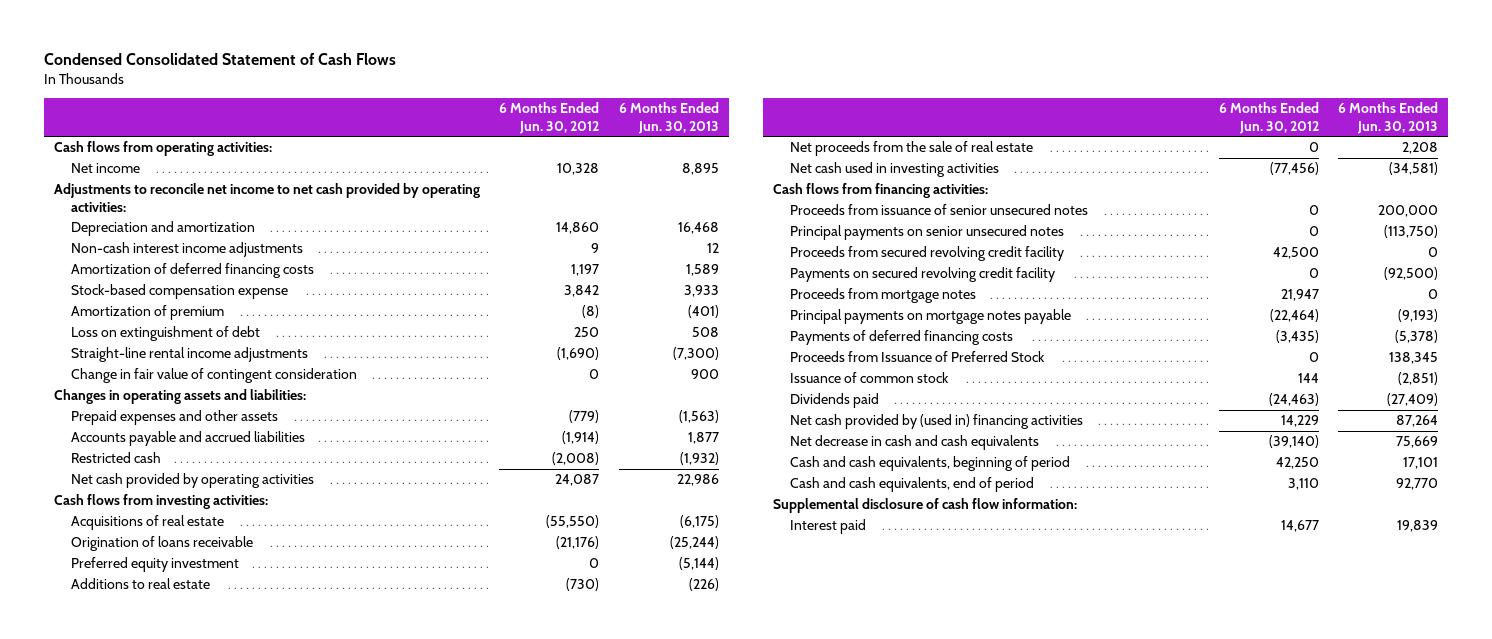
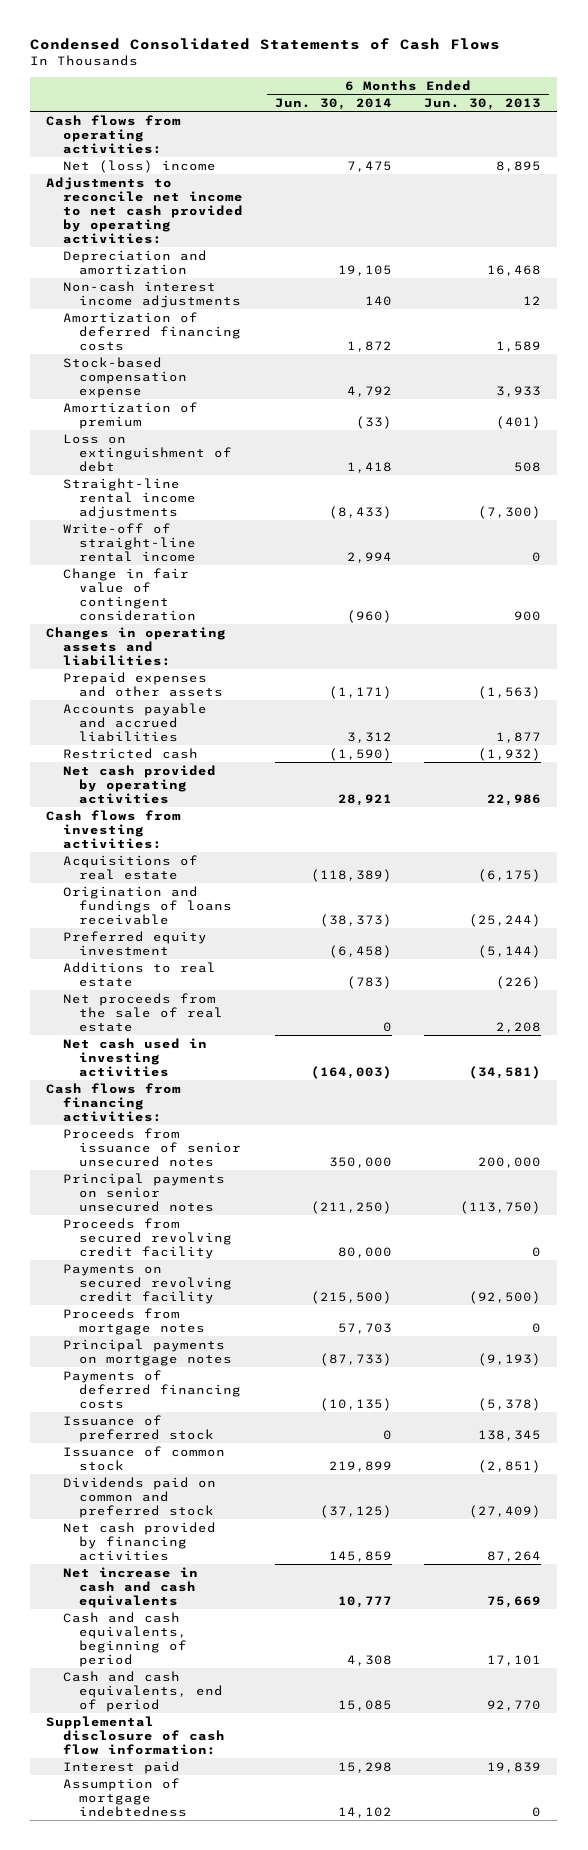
[43,53,396,66] Condensed Consolidated Statement of Cash Flows -> [30,37,501,50] Condensed Consolidated Statements of Cash Flows
[499,102,600,134] 6 Months Ended Jun. 30, 2012 -> none
none -> [274,97,392,110] Jun. 30, 2014
[70,163,140,174] Net income -> [62,159,216,173] Net (loss) income
none -> [62,522,196,562] Write-off of straight-line rental income
[70,536,253,552] Origination of loans receivable -> [62,885,232,925] Origination and fundings of loans receivable
[790,309,1072,325] Principal payments on mortgage notes payable -> [62,1338,232,1366] Principal payments on mortgage notes
[790,351,1046,363] Proceeds from Issuance of Preferred Stock -> [62,1414,214,1442] Issuance of preferred stock
[790,393,880,409] Dividends paid -> [62,1476,216,1518] Dividends paid on common and preferred stock
[790,414,1084,430] Net cash provided by (used in) financing activities -> [62,1521,216,1561] Net cash provided by financing activities
[790,435,1040,451] Net decrease in cash and cash equivalents -> [62,1566,198,1608] Net increase in cash and cash equivalents
none -> [62,1777,187,1817] Assumption of mortgage indebtedness

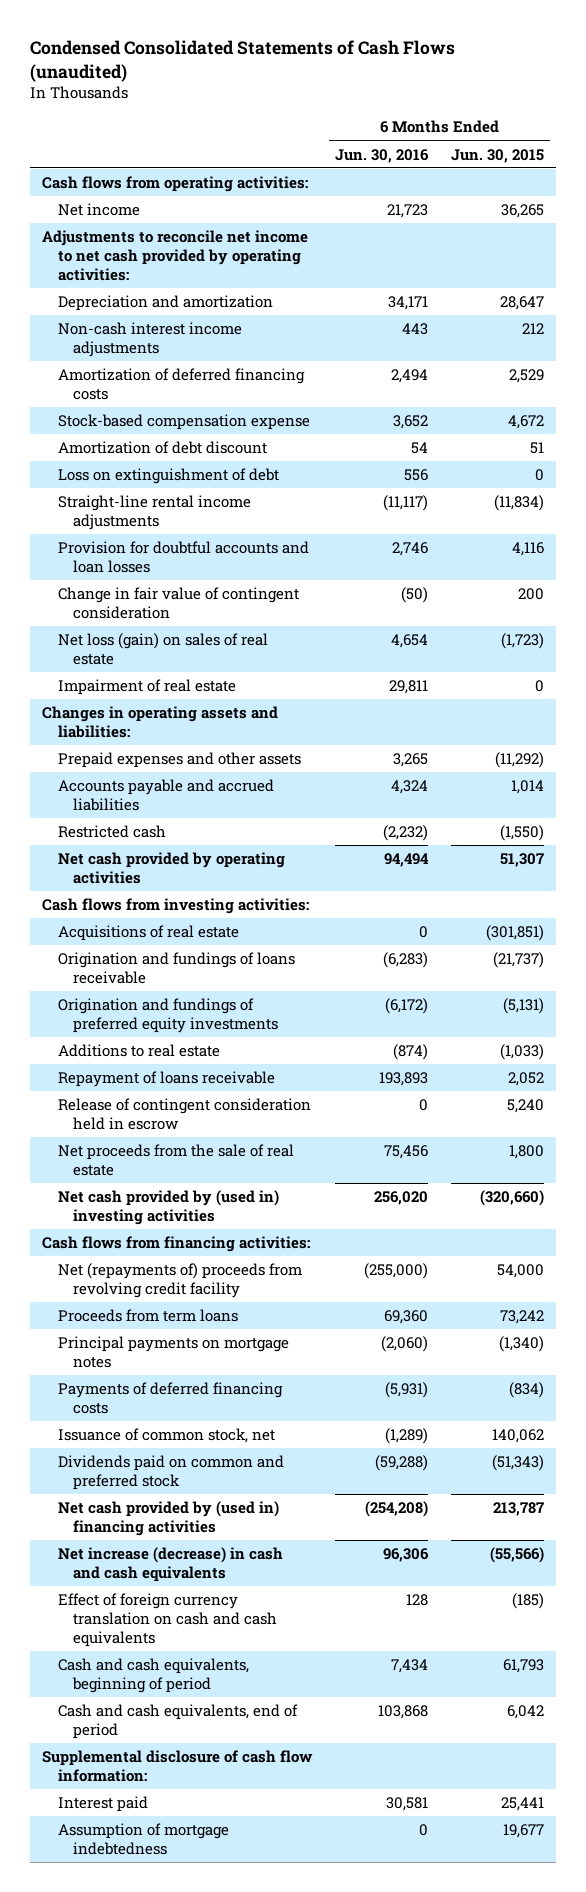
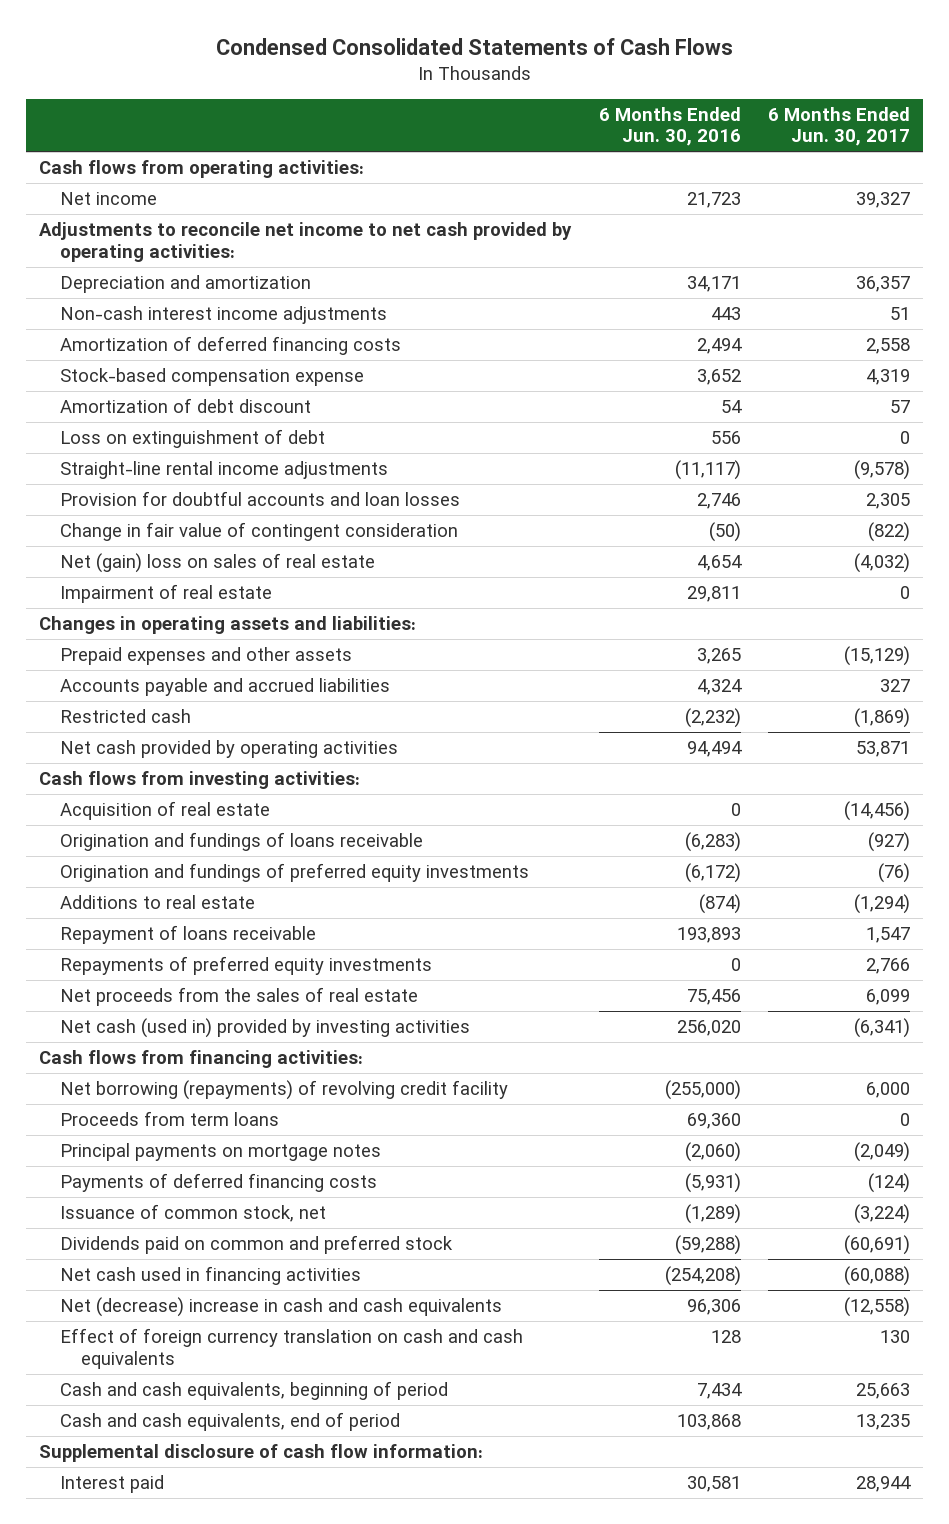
[30,40,456,82] Condensed Consolidated Statements of Cash Flows (unaudited) -> [215,37,733,55] Condensed Consolidated Statements of Cash Flows
[451,148,545,163] Jun. 30, 2015 -> none
none -> [767,106,910,147] 6 Months Ended Jun. 30, 2017
[57,633,268,666] Net loss (gain) on sales of real estate -> [60,553,376,574] Net (gain) loss on sales of real estate
[57,925,239,942] Acquisitions of real estate -> [60,801,271,821] Acquisition of real estate
[57,1098,311,1131] Release of contingent consideration held in escrow -> none
none -> [60,956,433,976] Repayments of preferred equity investments
[57,1144,294,1177] Net proceeds from the sale of real estate -> [60,987,419,1007] Net proceeds from the sales of real estate
[57,1190,279,1226] Net cash provided by (used in) investing activities -> [60,1018,471,1039] Net cash (used in) provided by investing activities
[57,1263,302,1299] Net (repayments of) proceeds from revolving credit facility -> [60,1080,509,1101] Net borrowing (repayments) of revolving credit facility
[57,1501,279,1537] Net cash provided by (used in) financing activities -> [60,1266,362,1286] Net cash used in financing activities
[57,1547,283,1583] Net increase (decrease) in cash and cash equivalents -> [60,1297,503,1318] Net (decrease) increase in cash and cash equivalents
[57,1823,229,1856] Assumption of mortgage indebtedness -> none

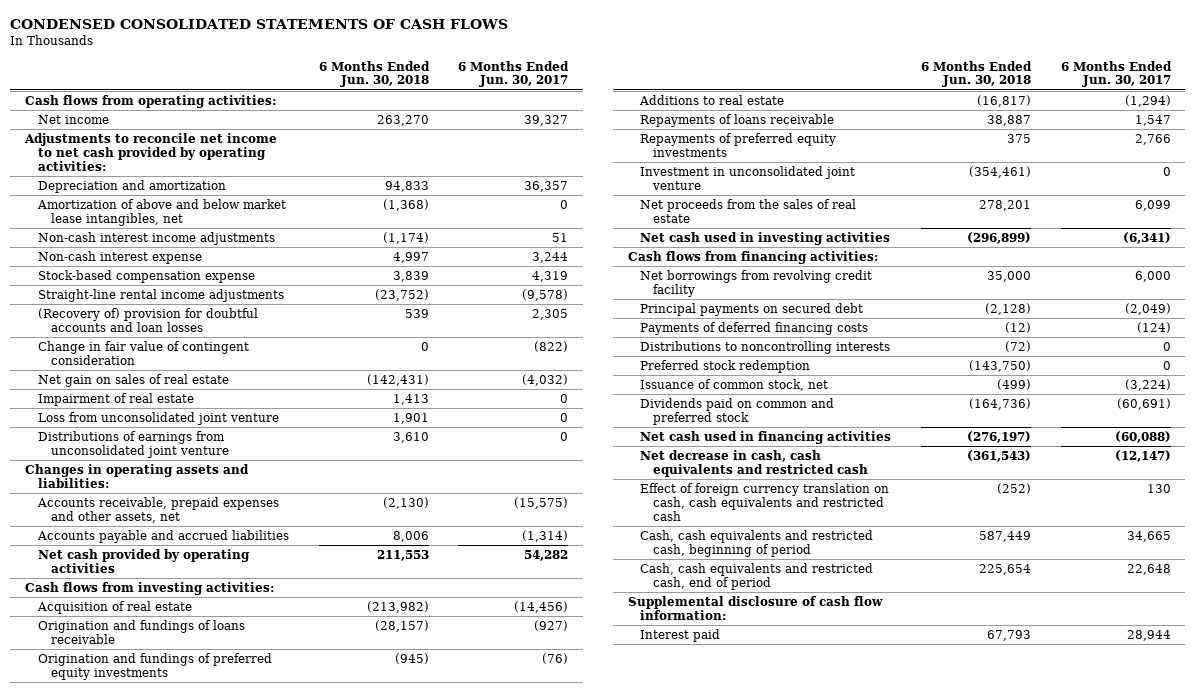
[215,37,733,55] Condensed Consolidated Statements of Cash Flows -> [10,18,509,29] CONDENSED CONSOLIDATED STATEMENTS OF CASH FLOWS
[598,106,741,147] 6 Months Ended Jun. 30, 2016 -> none
none -> [318,60,430,88] 6 Months Ended Jun. 30, 2018
none -> [36,198,286,226] Amortization of above and below market lease intangibles, net
[60,336,402,356] Amortization of deferred financing costs -> none
none -> [37,250,202,264] Non-cash interest expense
[60,398,312,414] Amortization of debt discount -> none
[60,429,326,449] Loss on extinguishment of debt -> none
[60,491,461,507] Provision for doubtful accounts and loan losses -> [37,307,258,332] (Recovery of) provision for doubtful accounts and loan losses
[60,553,376,574] Net (gain) loss on sales of real estate -> [37,373,229,387] Net gain on sales of real estate
none -> [37,411,279,425] Loss from unconsolidated joint venture
none -> [37,430,229,458] Distributions of earnings from unconsolidated joint venture
[60,709,192,724] Restricted cash -> none
[60,647,353,666] Prepaid expenses and other assets -> [36,496,279,523] Accounts receivable, prepaid expenses and other assets, net
[843,646,910,667] (15,129) -> [514,496,569,509] (15,575)
[879,679,910,693] 327 -> [522,529,569,542] (1,314)
[855,741,910,758] 53,871 -> [524,549,569,561] 54,282
[60,925,317,945] Repayment of loans receivable -> [640,113,835,127] Repayments of loans receivable
none -> [640,165,856,190] Investment in unconsolidated joint venture
[60,1018,471,1039] Net cash (used in) provided by investing activities -> [640,231,891,245] Net cash used in investing activities
[60,1111,280,1127] Proceeds from term loans -> none
[60,1080,509,1101] Net borrowing (repayments) of revolving credit facility -> [640,269,873,297] Net borrowings from revolving credit facility
[60,1143,382,1162] Principal payments on mortgage notes -> [640,302,864,316] Principal payments on secured debt
none -> [640,340,891,354] Distributions to noncontrolling interests
none -> [640,359,811,373] Preferred stock redemption
[60,1297,503,1318] Net (decrease) increase in cash and cash equivalents -> [640,449,869,477] Net decrease in cash, cash equivalents and restricted cash
[843,1297,910,1318] (12,558) -> [1114,449,1171,462] (12,147)
[60,1328,524,1369] Effect of foreign currency translation on cash and cash equivalents -> [640,482,890,521] Effect of foreign currency translation on cash, cash equivalents and restricted cash
[60,1381,449,1401] Cash and cash equivalents, beginning of period -> [640,529,874,557] Cash, cash equivalents and restricted cash, beginning of period
[855,1383,910,1400] 25,663 -> [1126,530,1171,542] 34,665
[60,1412,401,1432] Cash and cash equivalents, end of period -> [640,562,874,590] Cash, cash equivalents and restricted cash, end of period
[855,1414,910,1431] 13,235 -> [1126,563,1171,575] 22,648

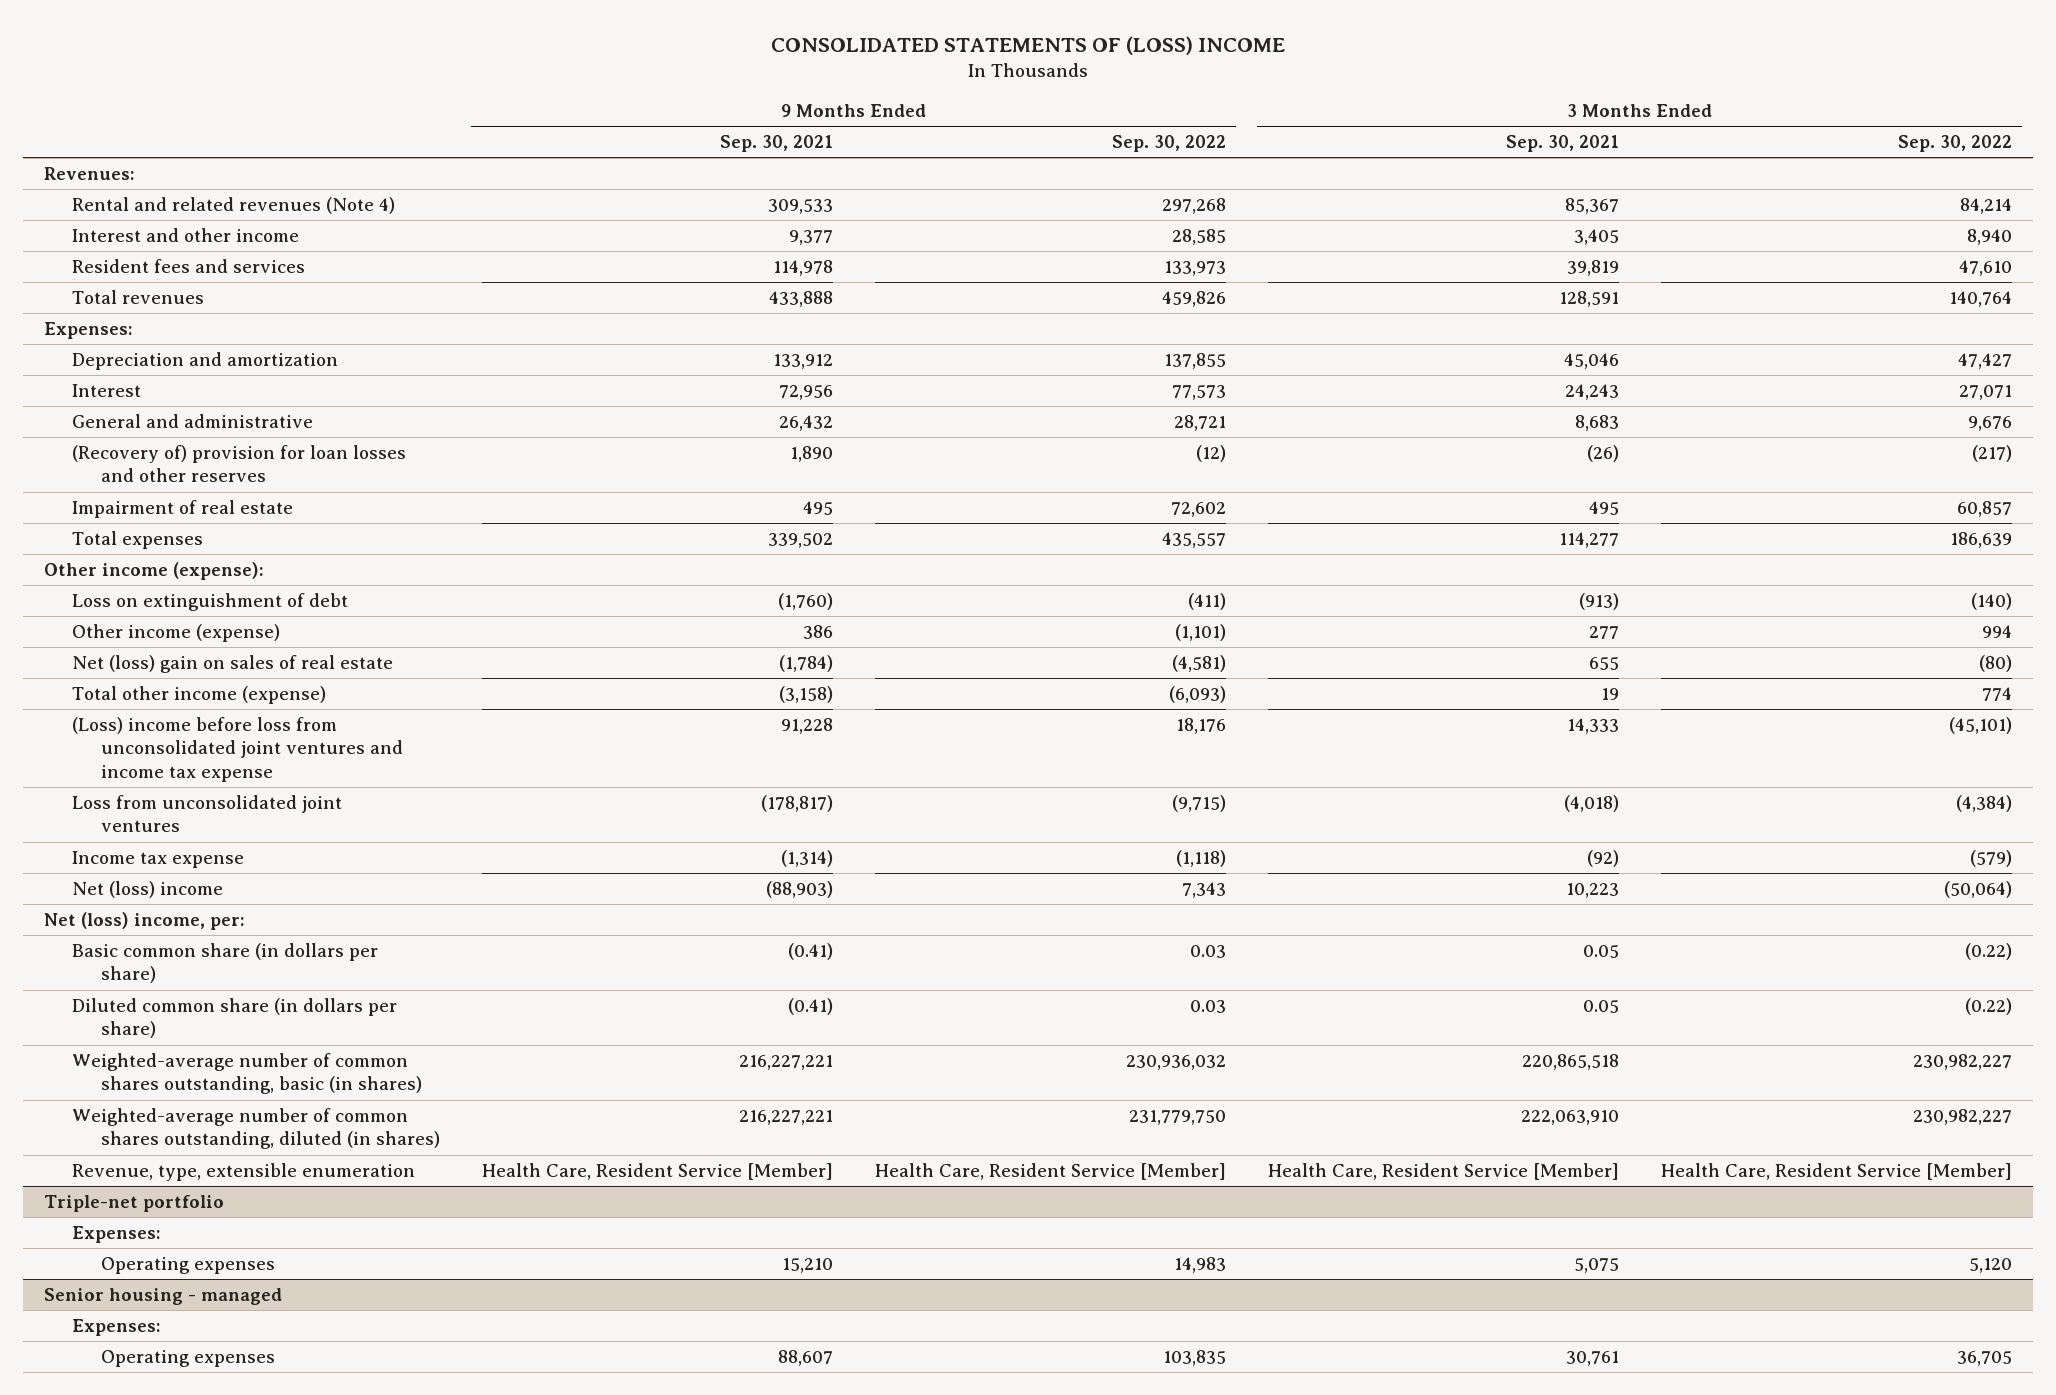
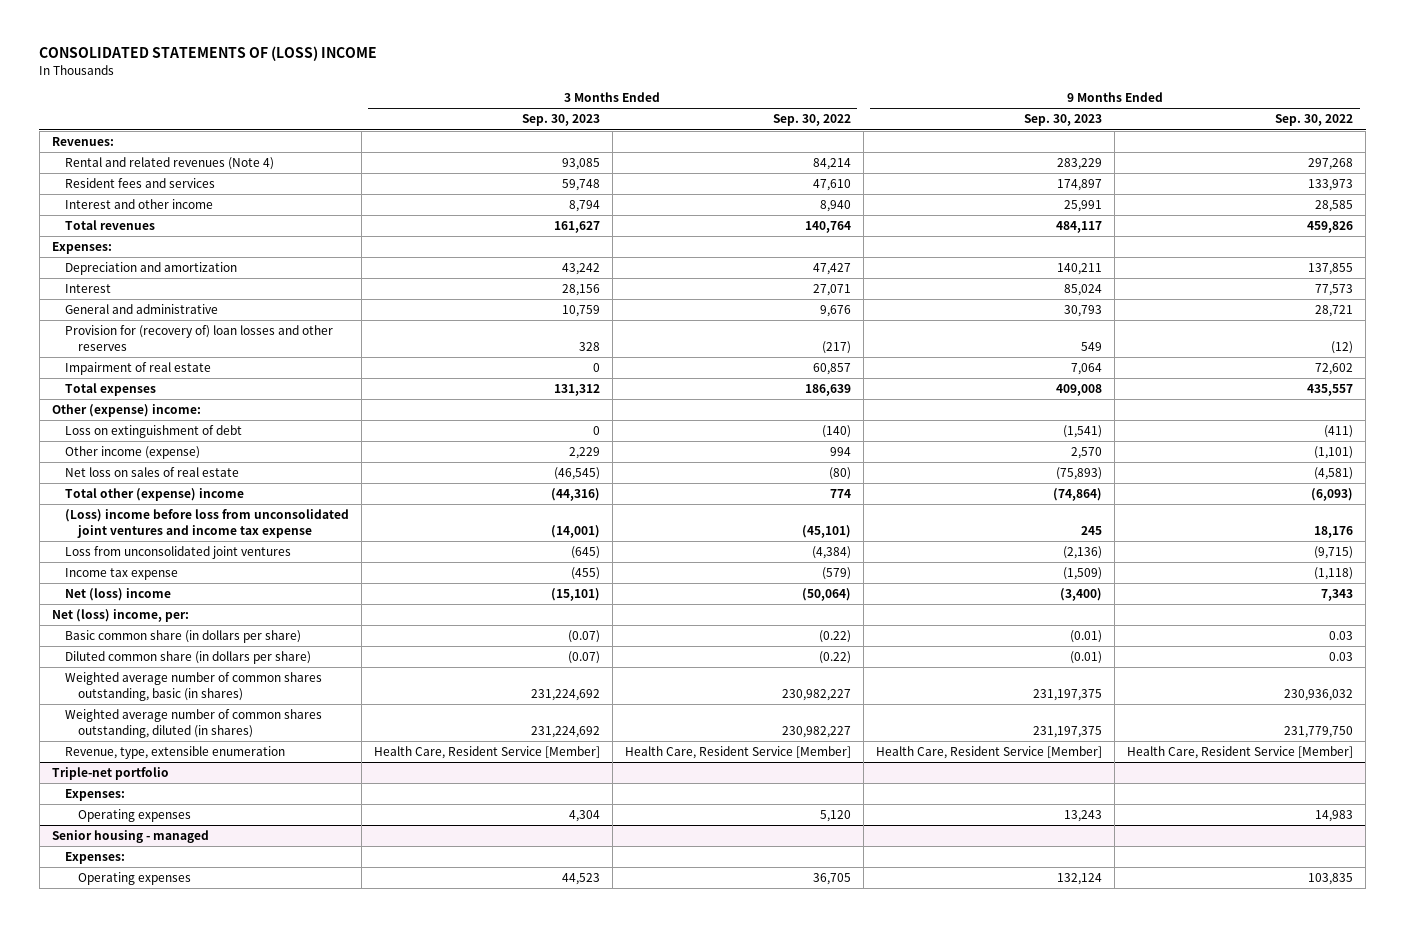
[719,135,833,153] Sep. 30, 2021 -> none
[1505,135,1619,153] Sep. 30, 2021 -> none
none -> [521,114,600,127] Sep. 30, 2023
none -> [1024,114,1103,127] Sep. 30, 2023
[72,227,300,242] Interest and other income -> [64,199,213,210] Interest and other income
[72,444,407,483] (Recovery of) provision for loan losses and other reserves -> [64,325,333,351] Provision for (recovery of) loan losses and other reserves
[43,561,264,580] Other income (expense): -> [51,404,201,418] Other (expense) income:
[72,654,394,673] Net (loss) gain on sales of real estate -> [64,467,239,478] Net loss on sales of real estate
[72,685,327,704] Total other income (expense) -> [64,488,244,502] Total other (expense) income
[72,1052,422,1095] Weighted-average number of common shares outstanding, basic (in shares) -> [64,672,322,701] Weighted average number of common shares outstanding, basic (in shares)
[72,1107,440,1150] Weighted-average number of common shares outstanding, diluted (in shares) -> [64,709,322,738] Weighted average number of common shares outstanding, diluted (in shares)

